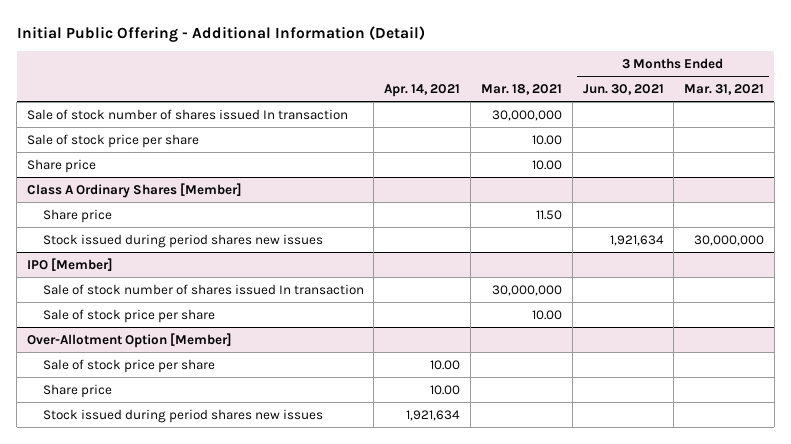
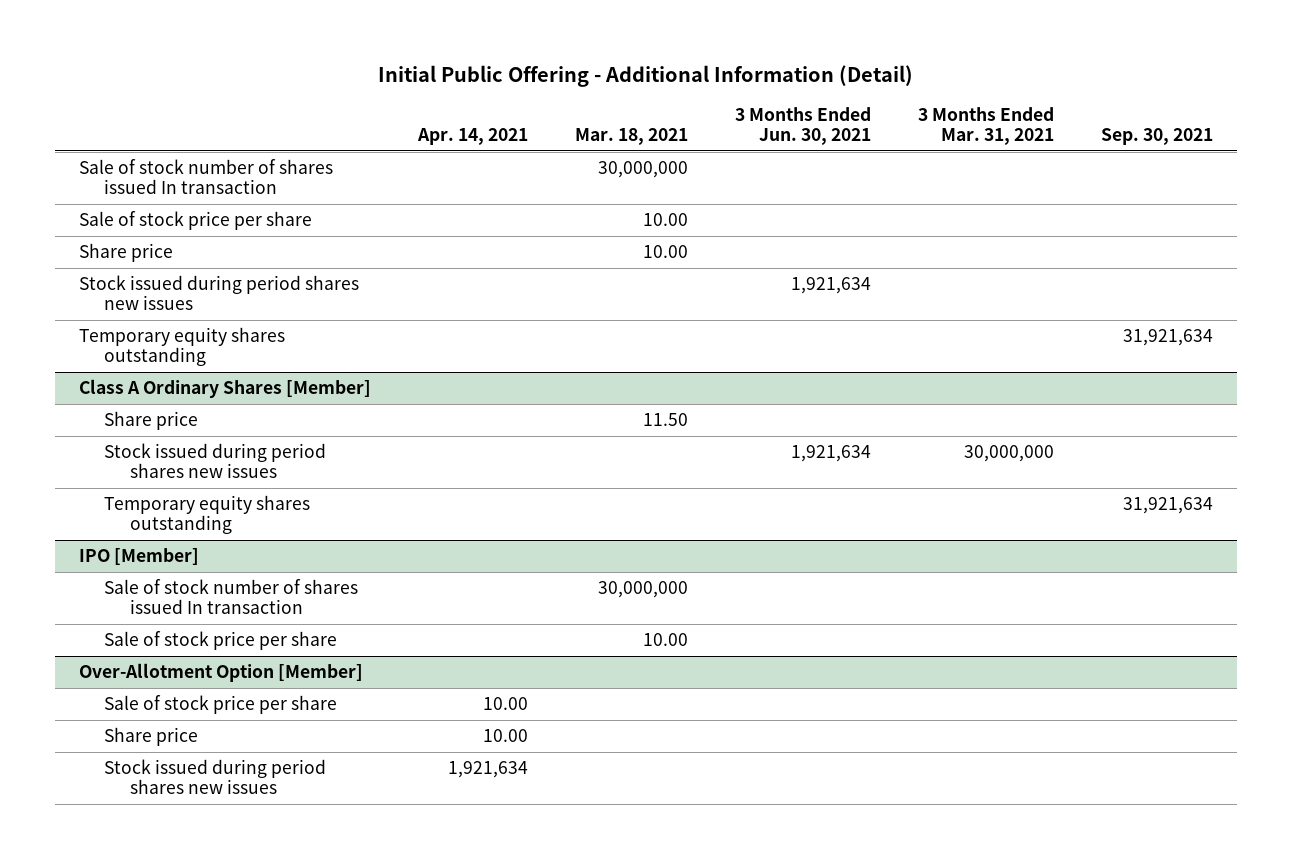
none -> [1101,128,1214,146] Sep. 30, 2021
none -> [78,275,359,311] Stock issued during period shares new issues
none -> [78,327,285,367] Temporary equity shares outstanding
none -> [104,495,311,535] Temporary equity shares outstanding

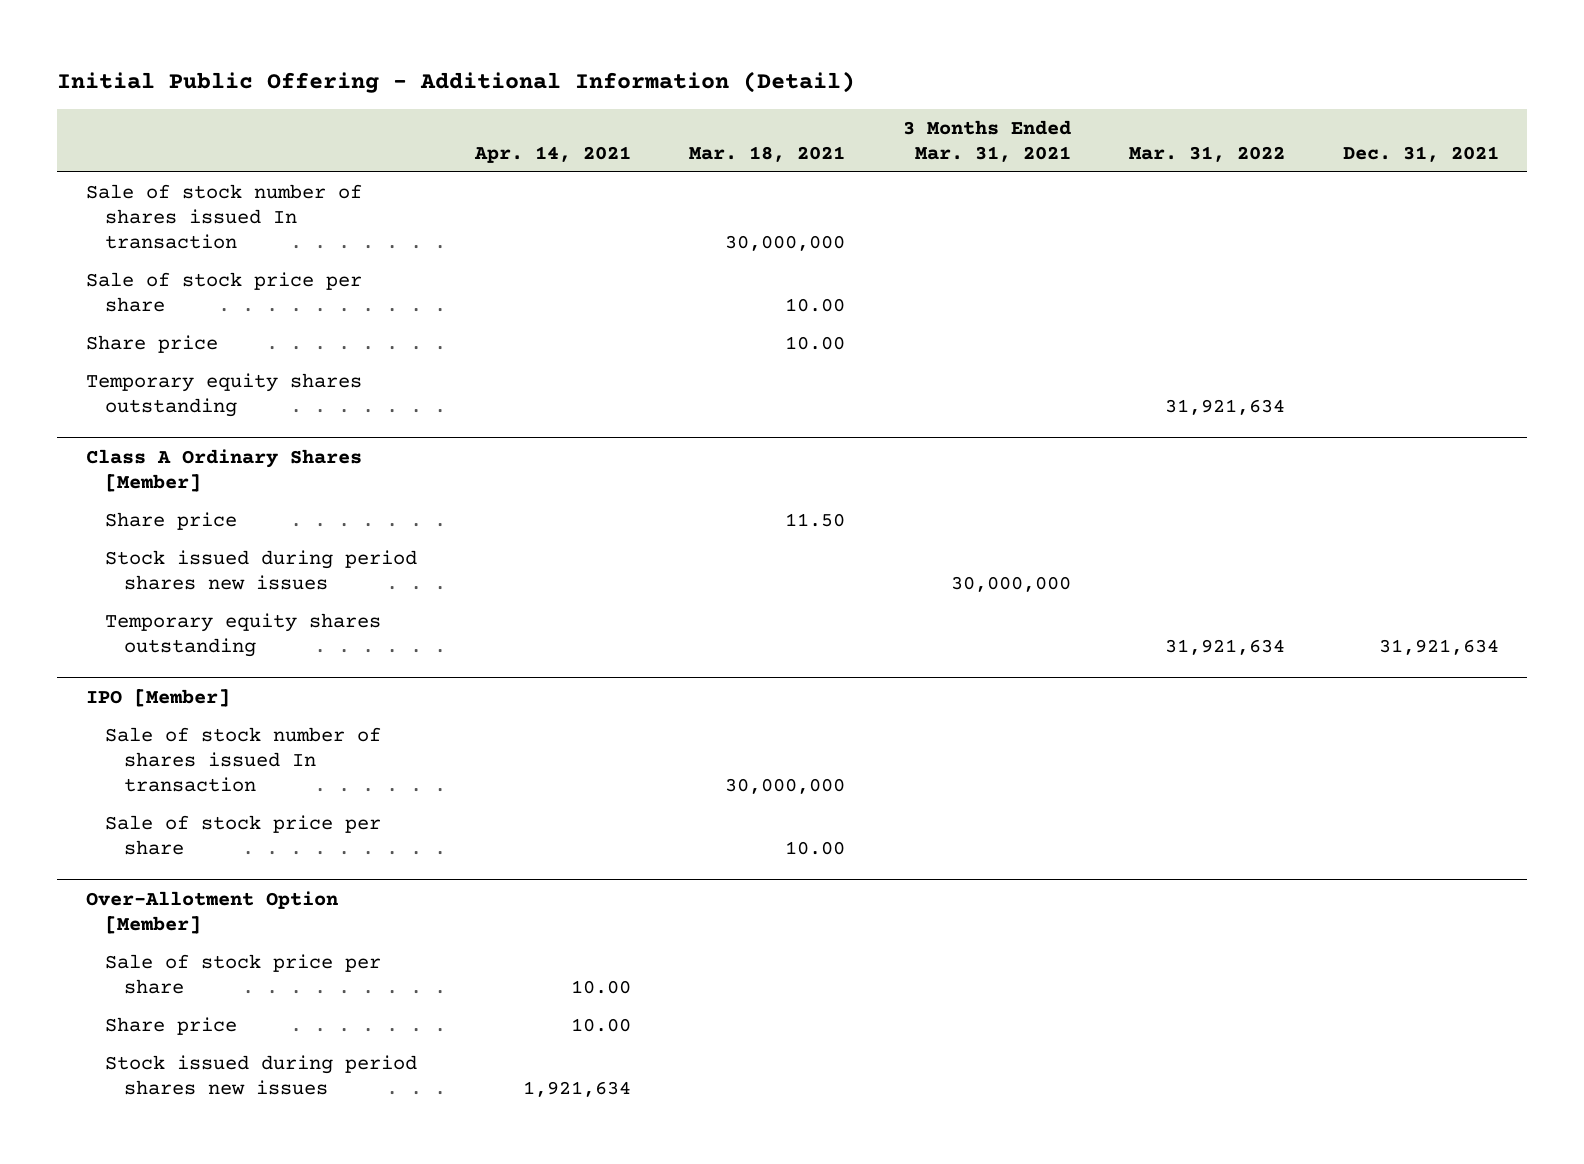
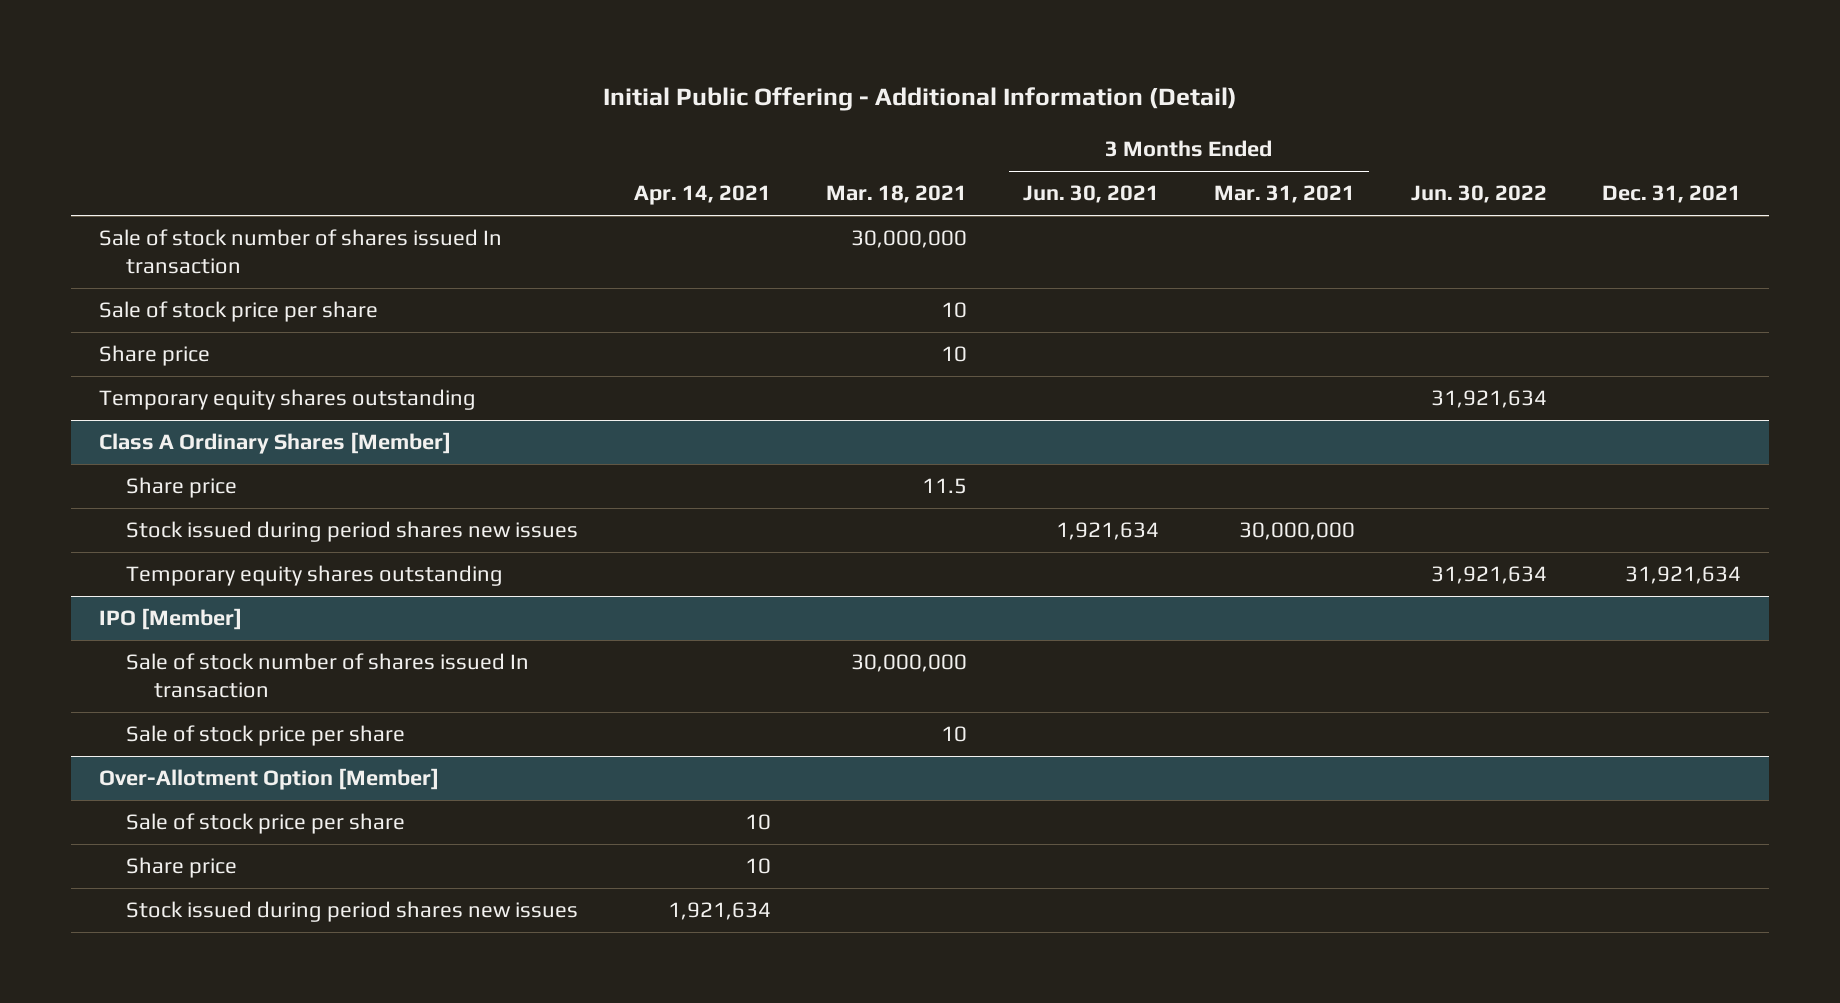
[1128,145,1285,162] Mar. 31, 2022 -> none
none -> [1022,185,1159,204] Jun. 30, 2021
none -> [1410,185,1547,204] Jun. 30, 2022
[784,298,845,313] 10.00 -> [941,302,968,319] 10
[784,335,845,350] 10.00 -> [941,346,968,363] 10
[784,512,845,527] 11.50 -> [922,478,968,495] 11.5
[784,841,845,856] 10.00 -> [941,726,968,743] 10
[570,980,631,995] 10.00 -> [744,814,771,831] 10
[570,1017,631,1032] 10.00 -> [744,858,771,875] 10

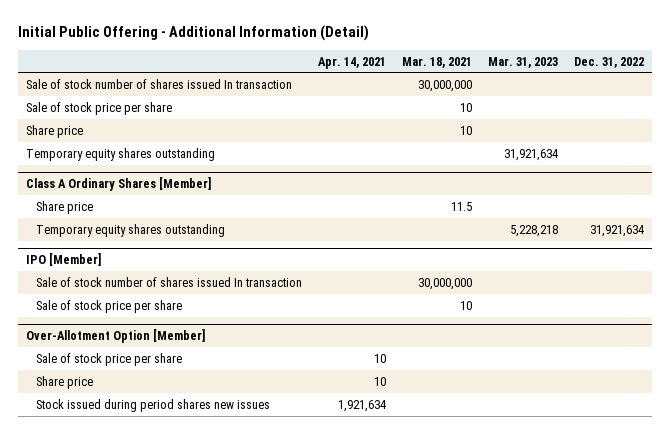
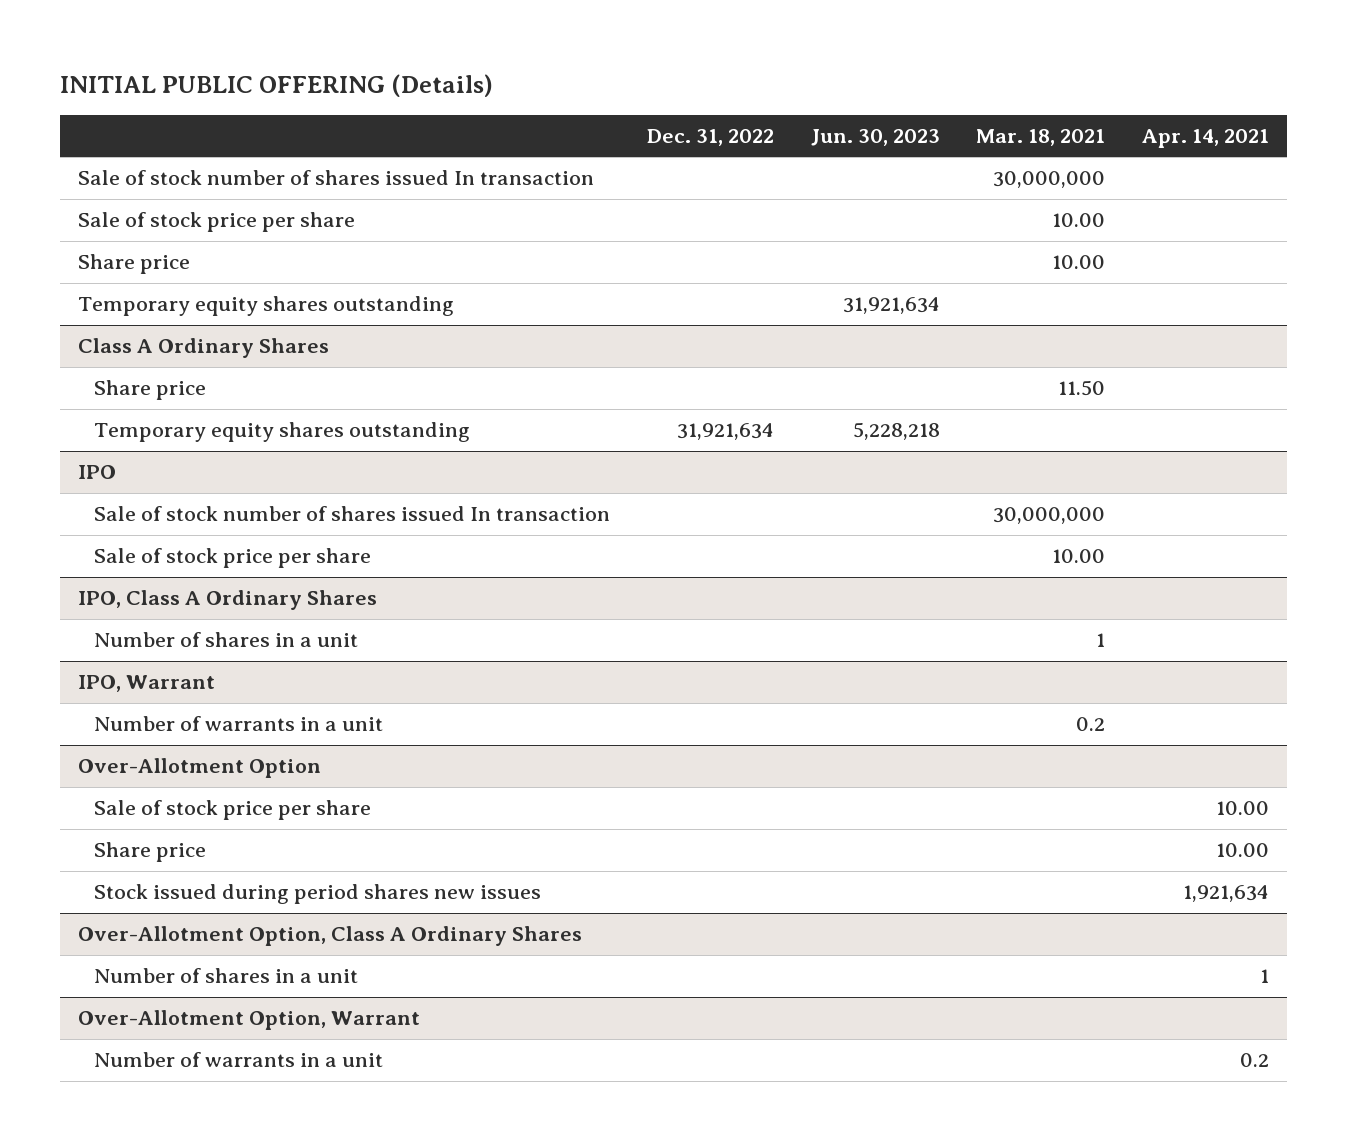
[17,25,369,42] Initial Public Offering - Additional Information (Detail) -> [59,74,493,98] INITIAL PUBLIC OFFERING (Details)
[487,56,558,68] Mar. 31, 2023 -> none
none -> [810,128,940,146] Jun. 30, 2023
[459,102,472,112] 10 -> [1052,213,1106,228] 10.00
[459,125,472,135] 10 -> [1052,255,1106,270] 10.00
[25,177,211,192] Class A Ordinary Shares [Member] -> [78,338,330,359] Class A Ordinary Shares
[450,201,472,211] 11.5 -> [1058,380,1106,397] 11.50
[25,253,101,267] IPO [Member] -> [78,465,117,480] IPO
[459,300,472,310] 10 -> [1052,549,1106,564] 10.00
none -> [78,590,378,611] IPO, Class A Ordinary Shares
none -> [94,632,359,648] Number of shares in a unit
none -> [78,675,216,693] IPO, Warrant
none -> [94,716,384,732] Number of warrants in a unit
[25,329,205,344] Over-Allotment Option [Member] -> [78,758,322,779] Over-Allotment Option
[373,353,386,363] 10 -> [1215,801,1269,816] 10.00
[373,376,386,386] 10 -> [1215,843,1269,858] 10.00
none -> [78,926,583,947] Over-Allotment Option, Class A Ordinary Shares
none -> [94,968,359,984] Number of shares in a unit
none -> [78,1010,421,1031] Over-Allotment Option, Warrant
none -> [94,1052,384,1068] Number of warrants in a unit

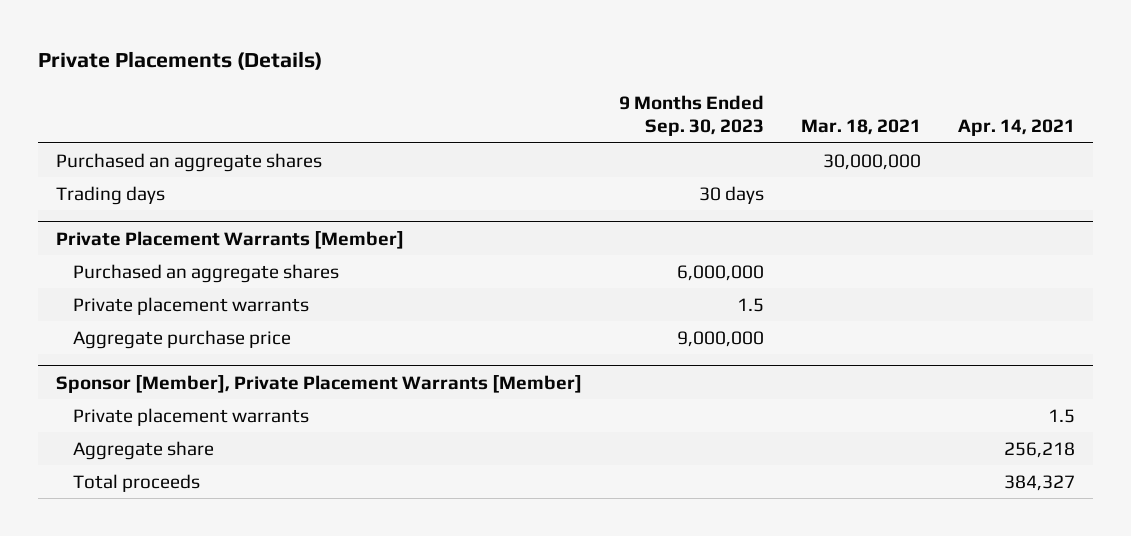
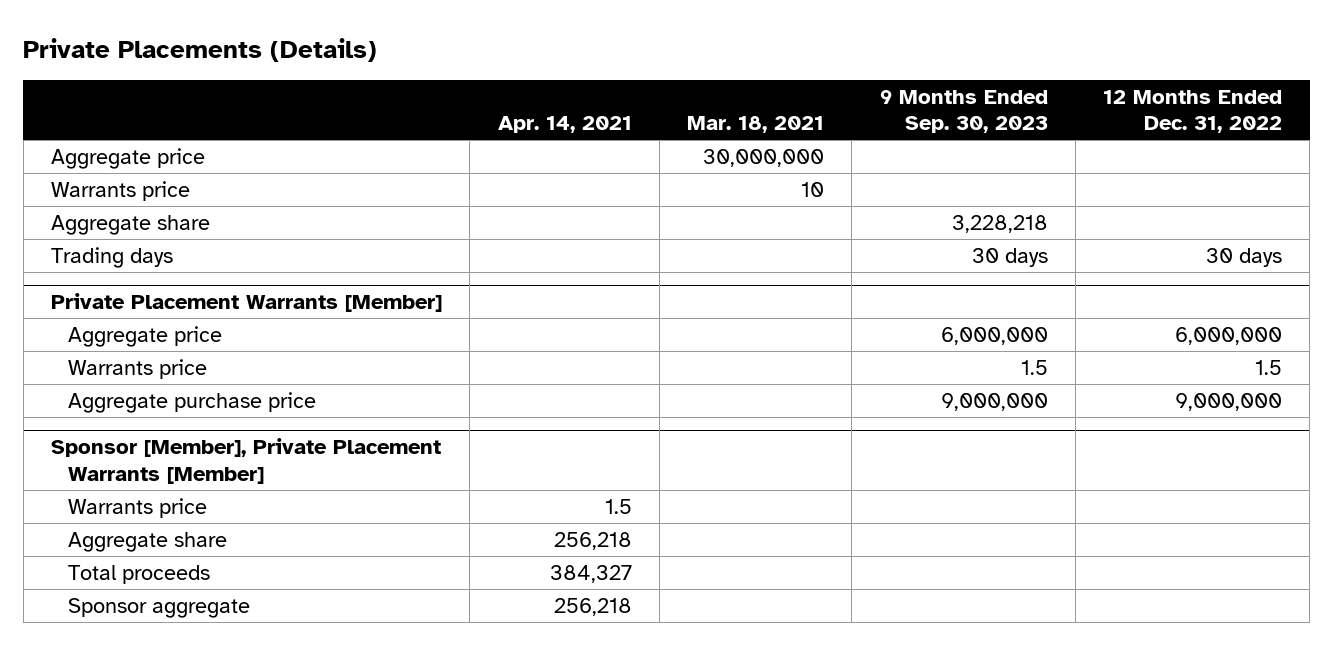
none -> [1103,89,1283,134] 12 Months Ended Dec. 31, 2022
[56,152,323,172] Purchased an aggregate shares -> [51,148,206,170] Aggregate price
none -> [51,181,191,202] Warrants price
none -> [51,215,211,236] Aggregate share
[72,263,339,283] Purchased an aggregate shares -> [67,326,222,348] Aggregate price
[72,296,309,315] Private placement warrants -> [67,359,207,380] Warrants price
[72,407,309,426] Private placement warrants -> [67,498,207,519] Warrants price
none -> [67,598,250,619] Sponsor aggregate

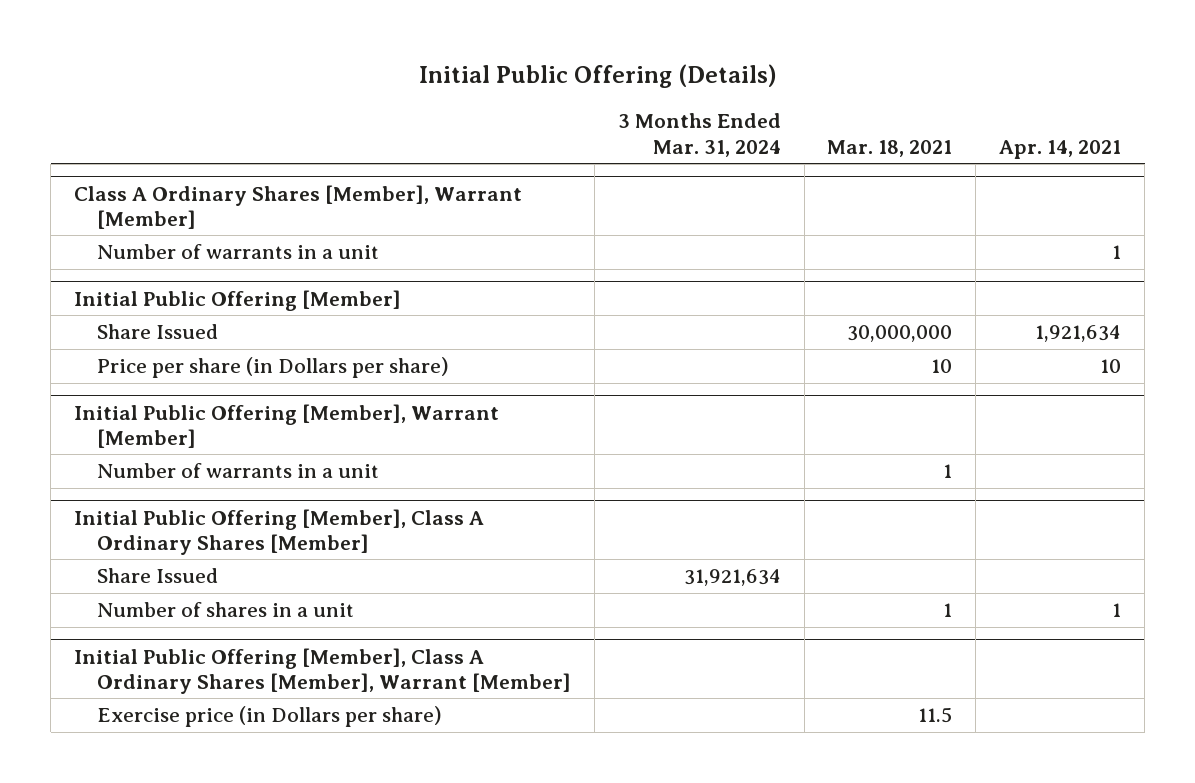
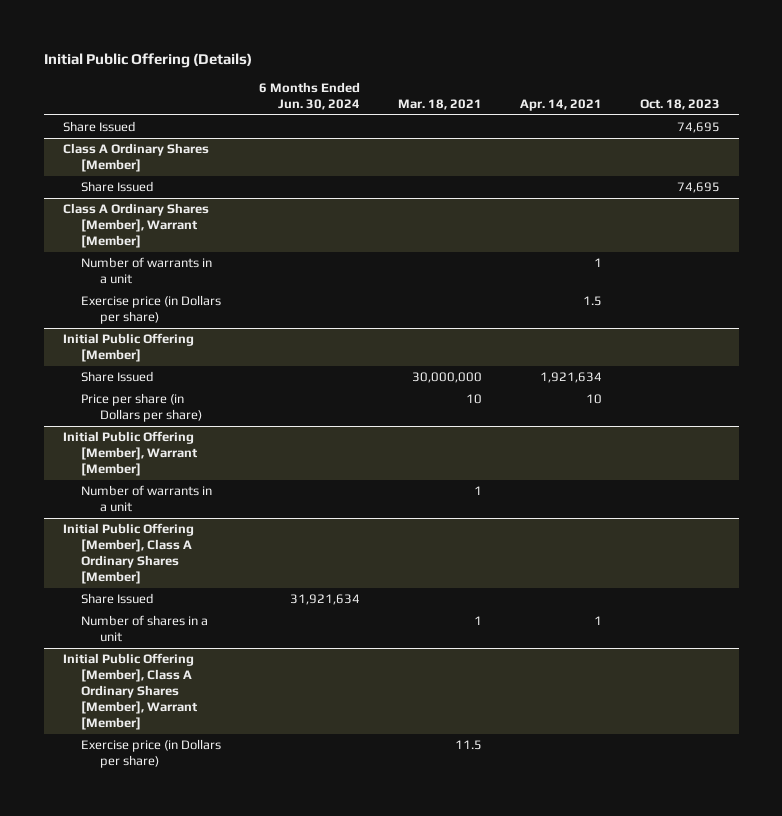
[617,113,781,157] 3 Months Ended Mar. 31, 2024 -> none
none -> [259,82,361,111] 6 Months Ended Jun. 30, 2024
none -> [639,99,720,111] Oct. 18, 2023
none -> [62,121,135,133] Share Issued
none -> [62,143,209,173] Class A Ordinary Shares [Member]
none -> [81,181,154,193] Share Issued
none -> [81,295,222,325] Exercise price (in Dollars per share)

